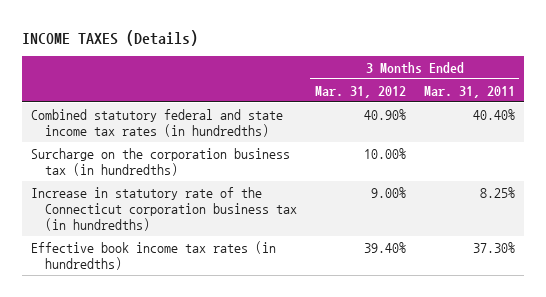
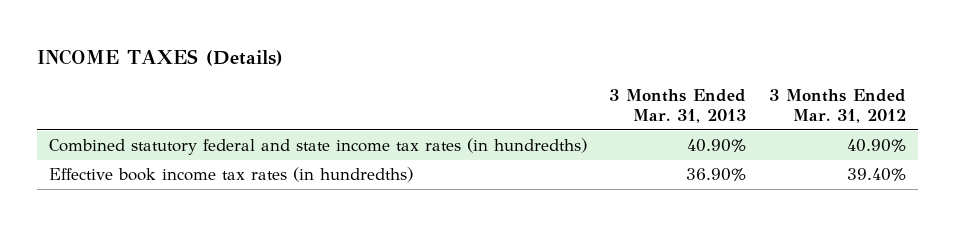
[423,85,515,98] Mar. 31, 2011 -> none
none -> [609,88,747,124] 3 Months Ended Mar. 31, 2013
[31,147,291,176] Surcharge on the corporation business tax (in hundredths) -> none
[31,186,297,231] Increase in statutory rate of the Connecticut corporation business tax (in hundredths) -> none

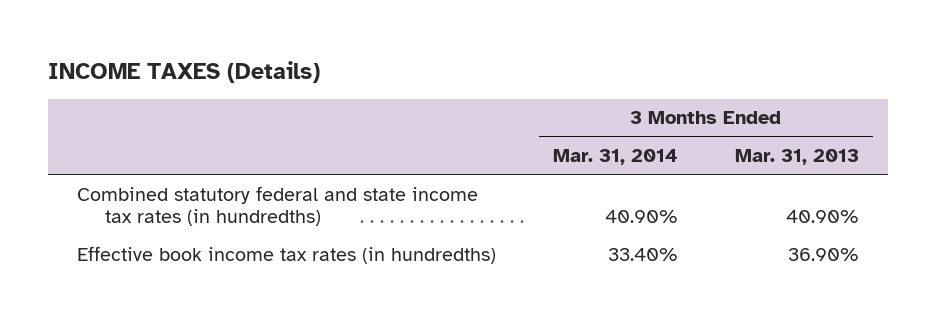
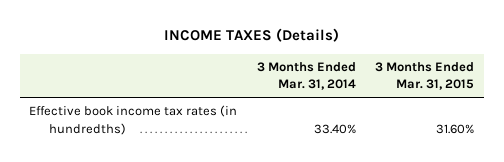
[735,148,860,165] Mar. 31, 2013 -> none
none -> [375,61,475,91] 3 Months Ended Mar. 31, 2015
[76,185,478,227] Combined statutory federal and state income tax rates (in hundredths) -> none

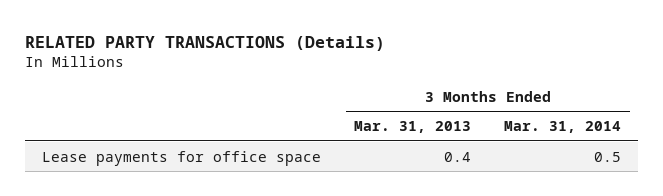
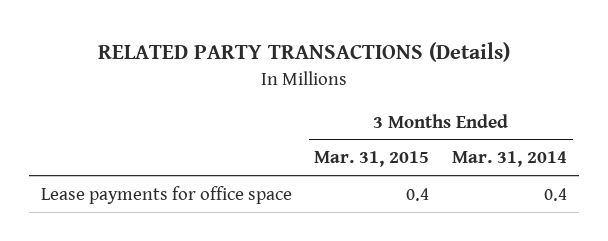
[354,121,472,134] Mar. 31, 2013 -> none
none -> [314,151,430,168] Mar. 31, 2015
[594,151,622,162] 0.5 -> [544,187,568,201] 0.4

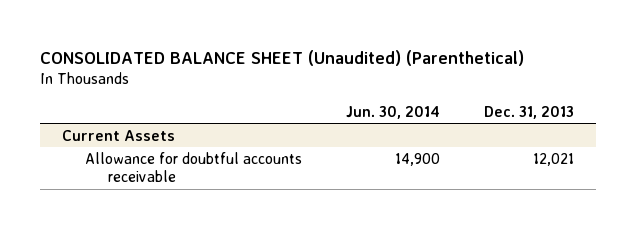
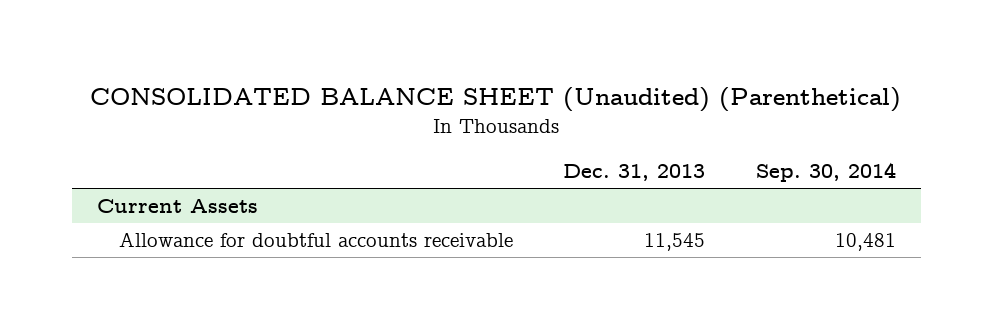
[345,105,440,119] Jun. 30, 2014 -> none
none -> [755,162,896,183] Sep. 30, 2014
[532,152,574,166] 12,021 -> [644,233,706,252] 11,545

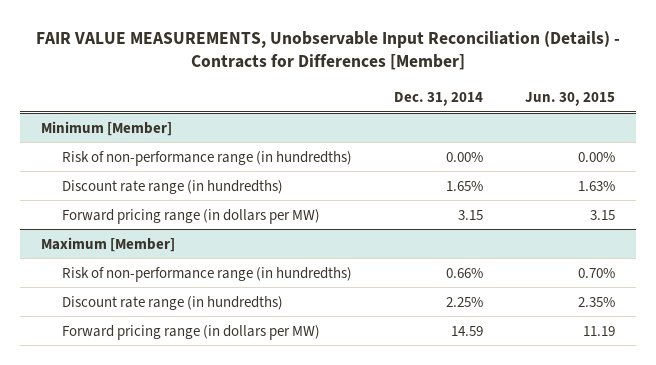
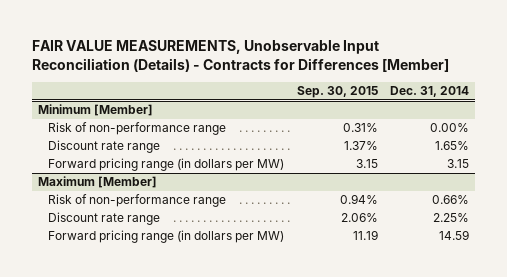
[524,91,615,106] Jun. 30, 2015 -> none
none -> [296,86,378,99] Sep. 30, 2015
[61,150,352,166] Risk of non-performance range (in hundredths) -> [48,122,227,136] Risk of non-performance range
[61,179,283,194] Discount rate range (in hundredths) -> [48,140,161,154] Discount rate range
[61,266,352,282] Risk of non-performance range (in hundredths) -> [48,194,227,208] Risk of non-performance range
[61,295,283,310] Discount rate range (in hundredths) -> [48,212,161,226] Discount rate range

